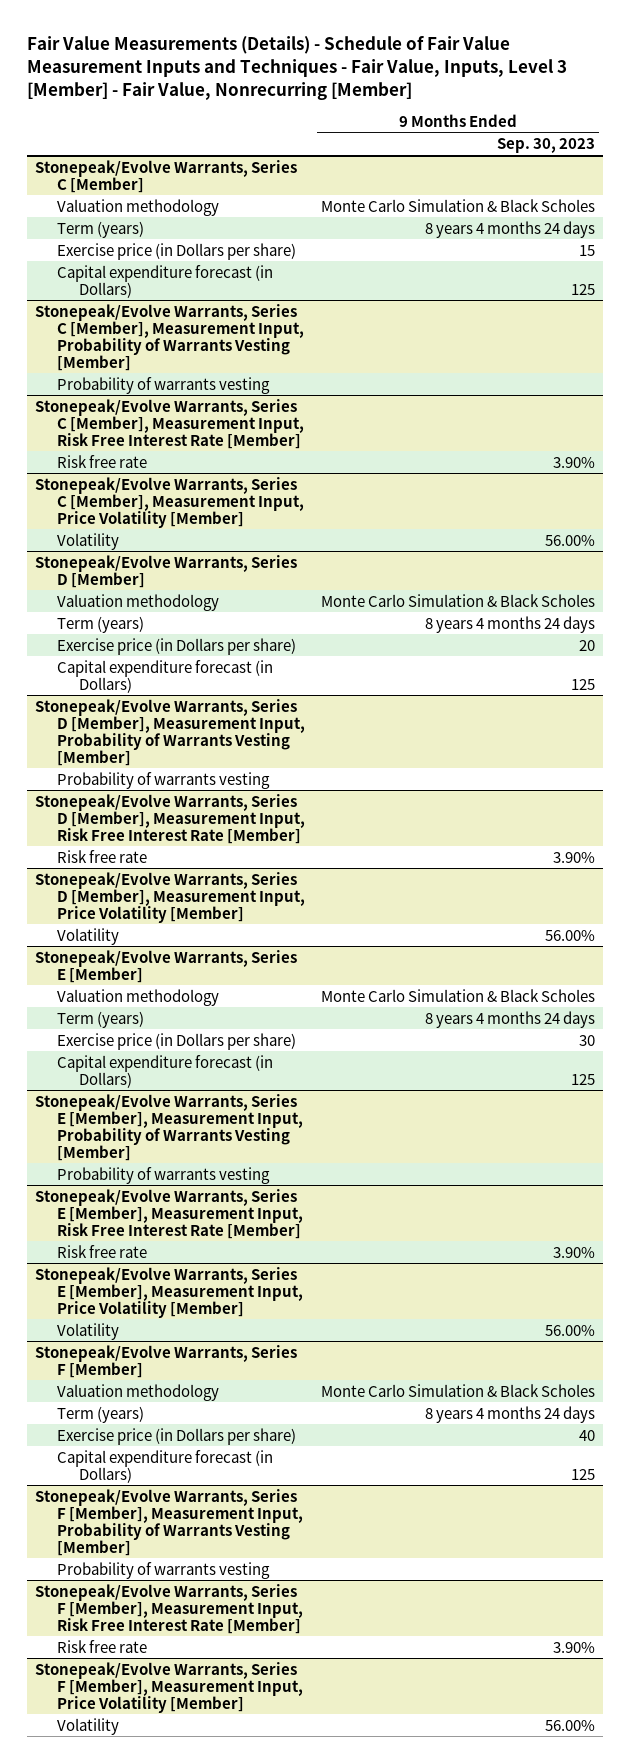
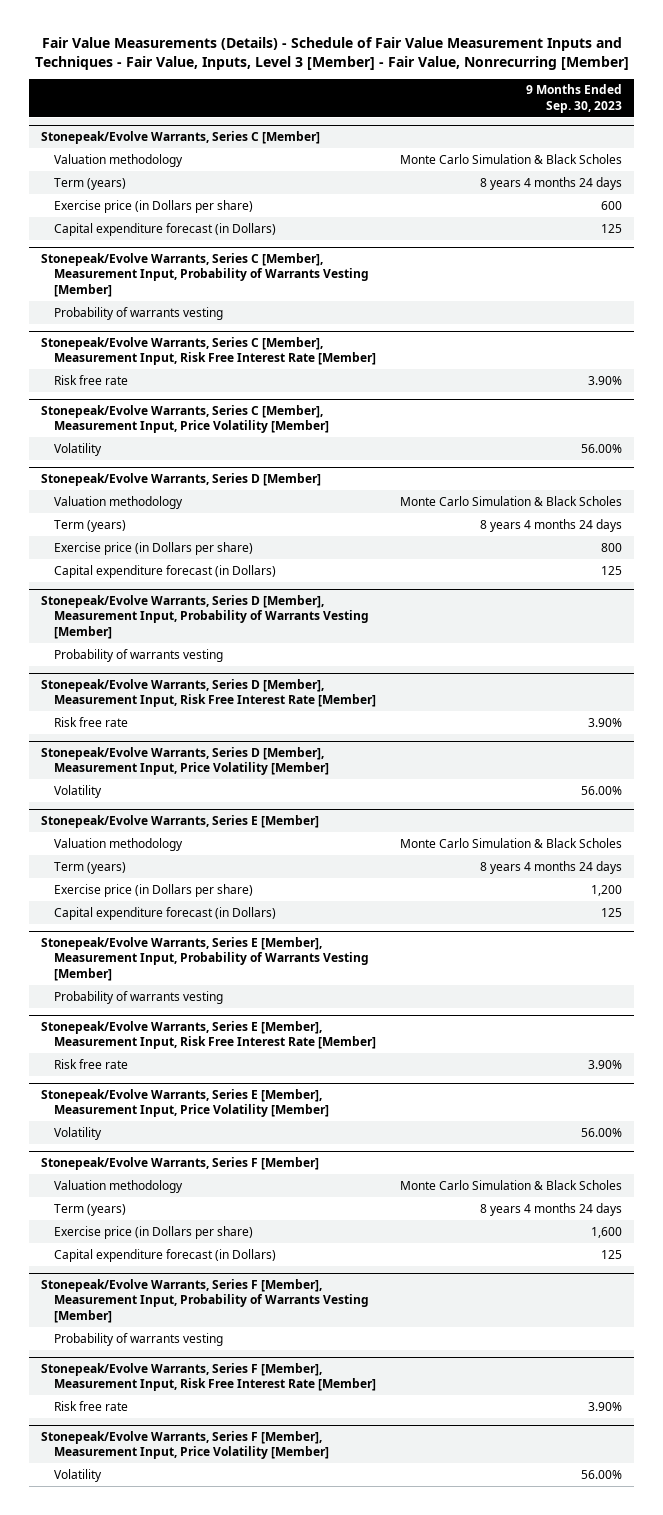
[578,244,595,256] 15 -> [601,200,623,210] 600
[578,639,595,651] 20 -> [601,542,623,552] 800
[578,1034,595,1046] 30 -> [591,884,623,896] 1,200
[578,1429,595,1441] 40 -> [591,1226,623,1238] 1,600

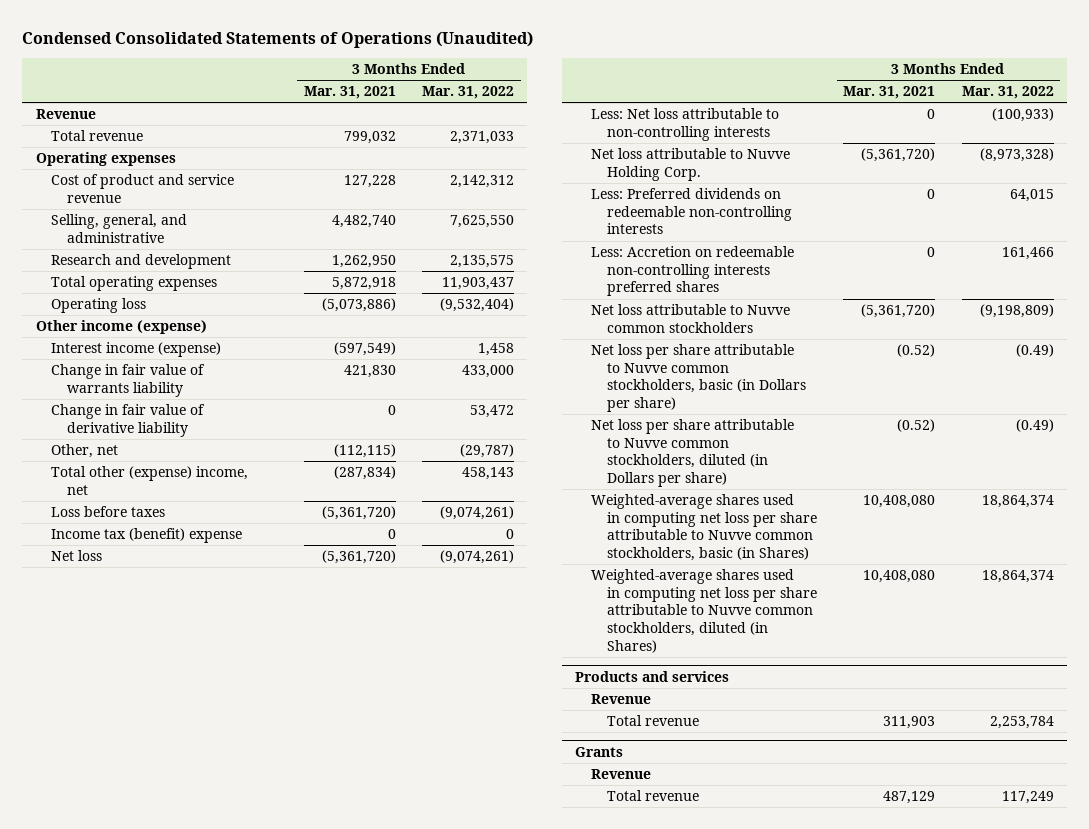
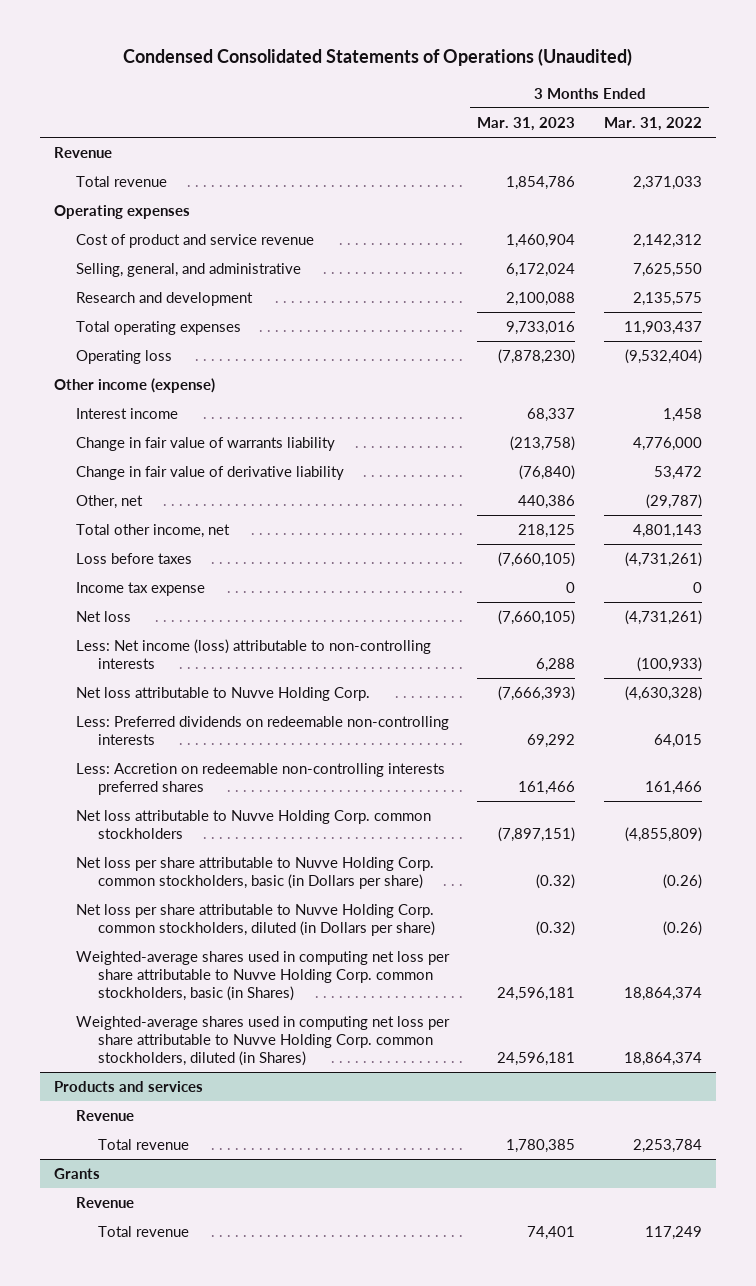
[303,86,396,100] Mar. 31, 2021 -> none
none -> [477,116,576,131] Mar. 31, 2023
[51,342,222,358] Interest income (expense) -> [75,408,178,420] Interest income
[462,365,515,379] 433,000 -> [633,437,703,452] 4,776,000
[51,466,249,495] Total other (expense) income, net -> [75,524,230,539] Total other income, net
[462,467,515,481] 458,143 -> [633,524,703,539] 4,801,143
[440,506,515,521] (9,074,261) -> [625,552,703,568] (4,731,261)
[51,528,243,544] Income tax (benefit) expense -> [75,582,205,597] Income tax expense
[440,550,515,565] (9,074,261) -> [625,610,703,626] (4,731,261)
[590,108,779,141] Less: Net loss attributable to non-controlling interests -> [75,639,431,670] Less: Net income (loss) attributable to non-controlling interests
[979,148,1054,163] (8,973,328) -> [625,686,703,702] (4,630,328)
[590,304,790,333] Net loss attributable to Nuvve common stockholders -> [75,810,431,840] Net loss attributable to Nuvve Holding Corp. common stockholders
[979,304,1054,319] (9,198,809) -> [625,827,703,843] (4,855,809)
[590,344,806,413] Net loss per share attributable to Nuvve common stockholders, basic (in Dollars per share) -> [75,857,434,890] Net loss per share attributable to Nuvve Holding Corp. common stockholders, basic (in Dollars per share)
[1015,344,1054,358] (0.49) -> [663,874,703,890] (0.26)
[590,419,794,488] Net loss per share attributable to Nuvve common stockholders, diluted (in Dollars per share) -> [75,904,435,937] Net loss per share attributable to Nuvve Holding Corp. common stockholders, diluted (in Dollars per share)
[1015,419,1054,433] (0.49) -> [663,921,703,937] (0.26)
[590,494,817,562] Weighted-average shares used in computing net loss per share attributable to Nuvve common stockholders, basic (in Shares) -> [75,951,450,1001] Weighted-average shares used in computing net loss per share attributable to Nuvve Holding Corp. common stockholders, basic (in Shares)
[590,569,817,653] Weighted-average shares used in computing net loss per share attributable to Nuvve common stockholders, diluted (in Shares) -> [75,1016,450,1066] Weighted-average shares used in computing net loss per share attributable to Nuvve Holding Corp. common stockholders, diluted (in Shares)

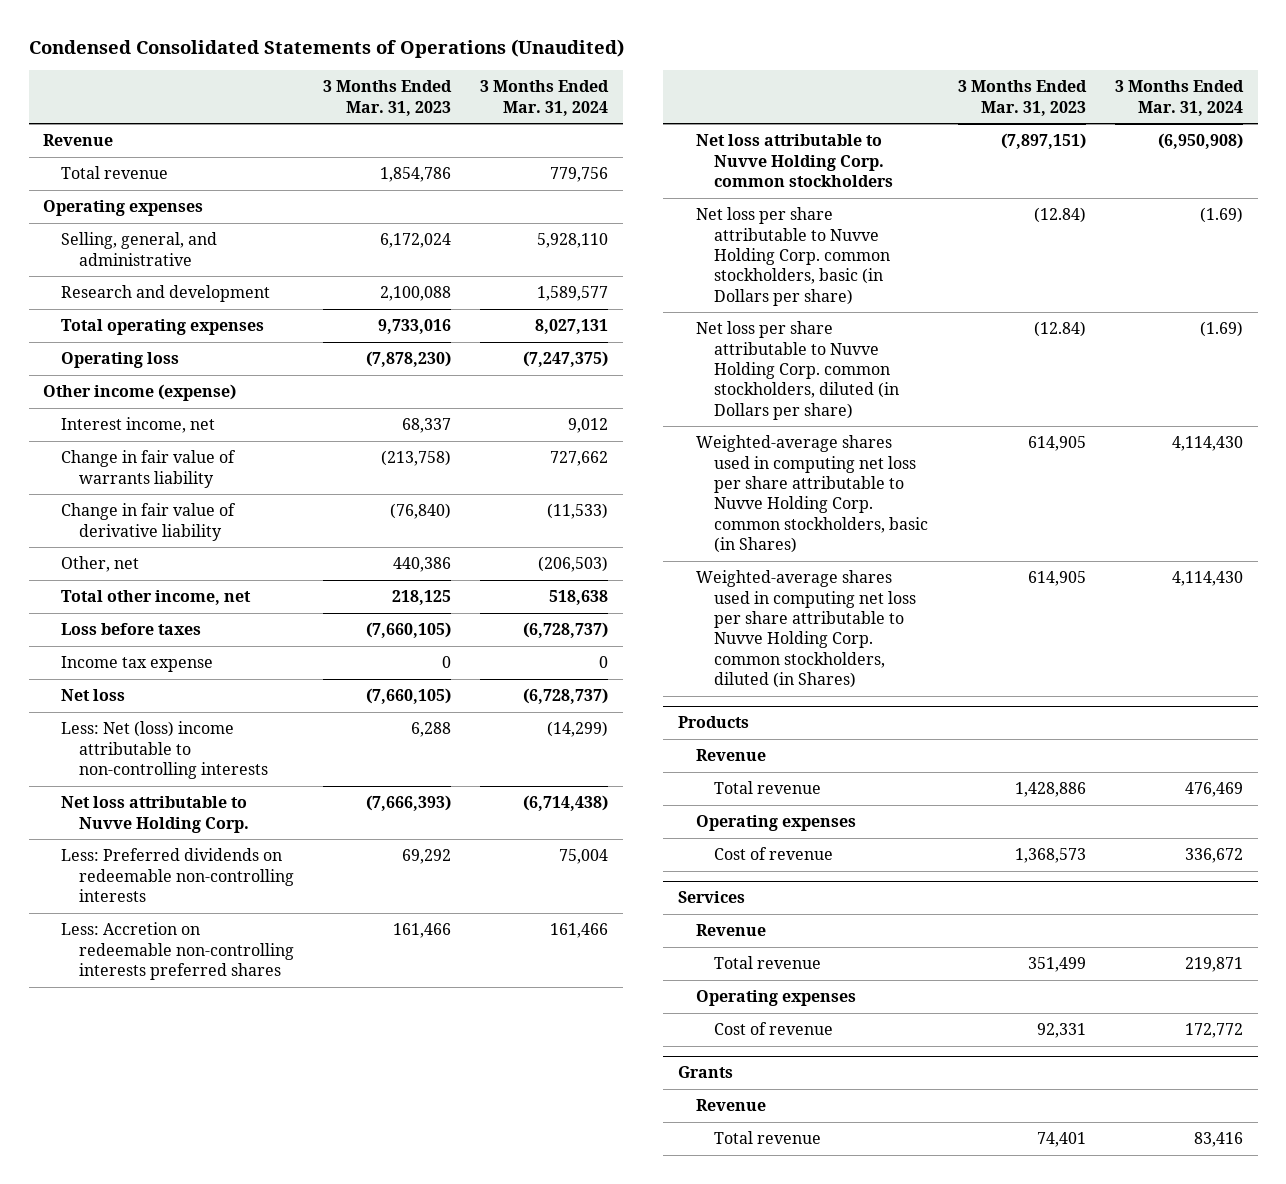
[604,116,703,131] Mar. 31, 2022 -> none
none -> [480,80,610,116] 3 Months Ended Mar. 31, 2024
[75,234,314,249] Cost of product and service revenue -> none
[75,408,178,420] Interest income -> [61,417,216,434] Interest income, net
[75,639,431,670] Less: Net income (loss) attributable to non-controlling interests -> [61,721,269,780] Less: Net (loss) income attributable to non-controlling interests
[54,1081,204,1093] Products and services -> none
[536,874,576,890] (0.32) -> [1034,207,1087,224] (12.84)
[536,921,576,937] (0.32) -> [1034,321,1087,338] (12.84)
[497,986,576,1001] 24,596,181 -> [1028,436,1087,452] 614,905
[497,1051,576,1066] 24,596,181 -> [1028,571,1087,587] 614,905
none -> [677,716,749,729] Products
[506,1139,576,1154] 1,780,385 -> [1015,782,1087,798] 1,428,886
none -> [696,815,857,832] Operating expenses
none -> [714,847,834,861] Cost of revenue
none -> [677,891,745,904] Services
none -> [696,924,767,937] Revenue
none -> [714,956,822,970] Total revenue
none -> [696,990,857,1007] Operating expenses
none -> [714,1022,834,1036] Cost of revenue

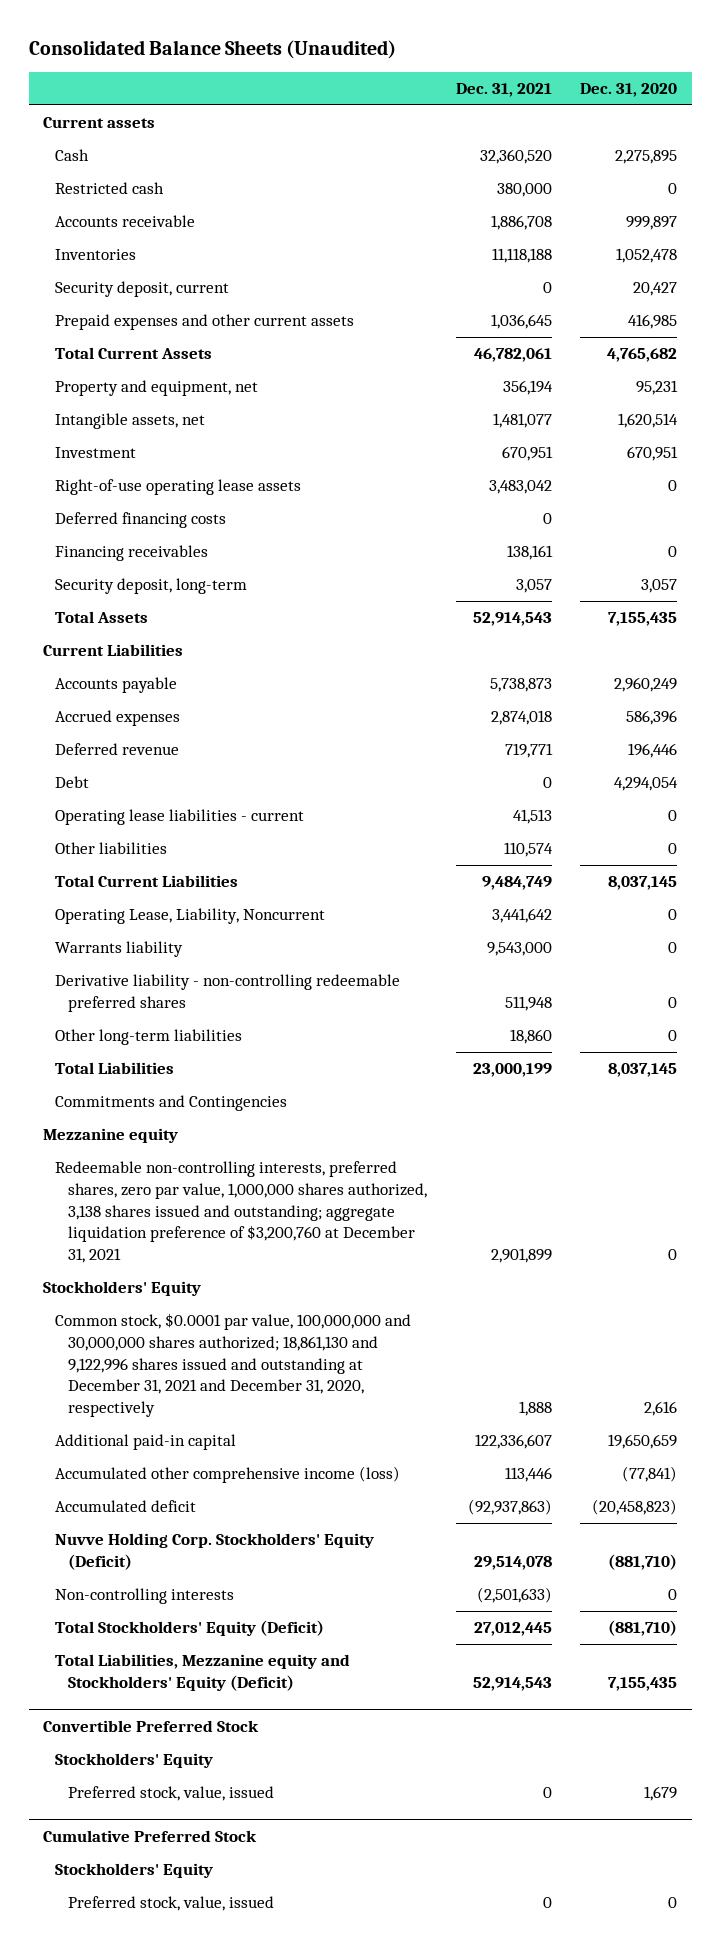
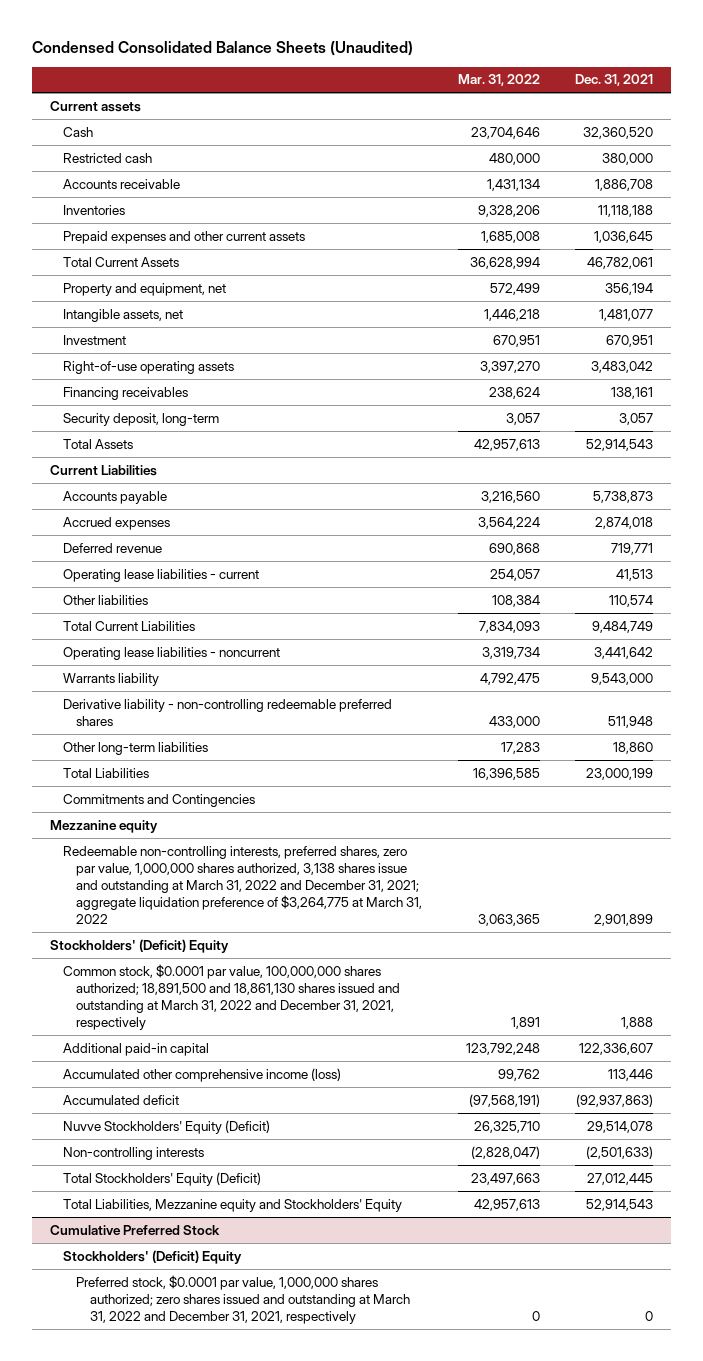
[28,39,396,59] Consolidated Balance Sheets (Unaudited) -> [32,41,414,57] Condensed Consolidated Balance Sheets (Unaudited)
[580,83,678,98] Dec. 31, 2020 -> none
none -> [457,74,540,87] Mar. 31, 2022
[55,281,230,298] Security deposit, current -> none
[55,512,227,529] Deferred financing costs -> none
[55,479,302,496] Right-of-use operating lease assets -> [63,360,235,374] Right-of-use operating assets
[55,776,90,789] Debt -> none
[55,908,326,925] Operating Lease, Liability, Noncurrent -> [63,646,281,660] Operating lease liabilities - noncurrent
[55,1161,427,1264] Redeemable non-controlling interests, preferred shares, zero par value, 1,000,000 shares authorized, 3,138 shares issued and outstanding; aggregate liquidation preference of $3,200,760 at December 31, 2021 -> [63,845,423,924] Redeemable non-controlling interests, preferred shares, zero par value, 1,000,000 shares authorized, 3,138 shares issue and outstanding at March 31, 2022 and December 31, 2021; aggregate liquidation preference of $3,264,775 at March 31, 2022
[43,1281,202,1297] Stockholders' Equity -> [50,938,230,953] Stockholders' (Deficit) Equity
[55,1313,412,1418] Common stock, $0.0001 par value, 100,000,000 and 30,000,000 shares authorized; 18,861,130 and 9,122,996 shares issued and outstanding at December 31, 2021 and December 31, 2020, respectively -> [63,963,401,1030] Common stock, $0.0001 par value, 100,000,000 shares authorized; 18,891,500 and 18,861,130 shares issued and outstanding at March 31, 2022 and December 31, 2021, respectively
[55,1533,375,1570] Nuvve Holding Corp. Stockholders' Equity (Deficit) -> [63,1119,271,1134] Nuvve Stockholders' Equity (Deficit)
[43,1720,260,1733] Convertible Preferred Stock -> none
[55,1753,214,1769] Stockholders' Equity -> none
[67,1786,274,1802] Preferred stock, value, issued -> none
[55,1654,351,1691] Total Liabilities, Mezzanine equity and Stockholders' Equity (Deficit) -> [63,1198,403,1212] Total Liabilities, Mezzanine equity and Stockholders' Equity
[55,1863,214,1879] Stockholders' Equity -> [63,1249,243,1264] Stockholders' (Deficit) Equity
[67,1896,274,1912] Preferred stock, value, issued -> [76,1274,410,1324] Preferred stock, $0.0001 par value, 1,000,000 shares authorized; zero shares issued and outstanding at March 31, 2022 and December 31, 2021, respectively

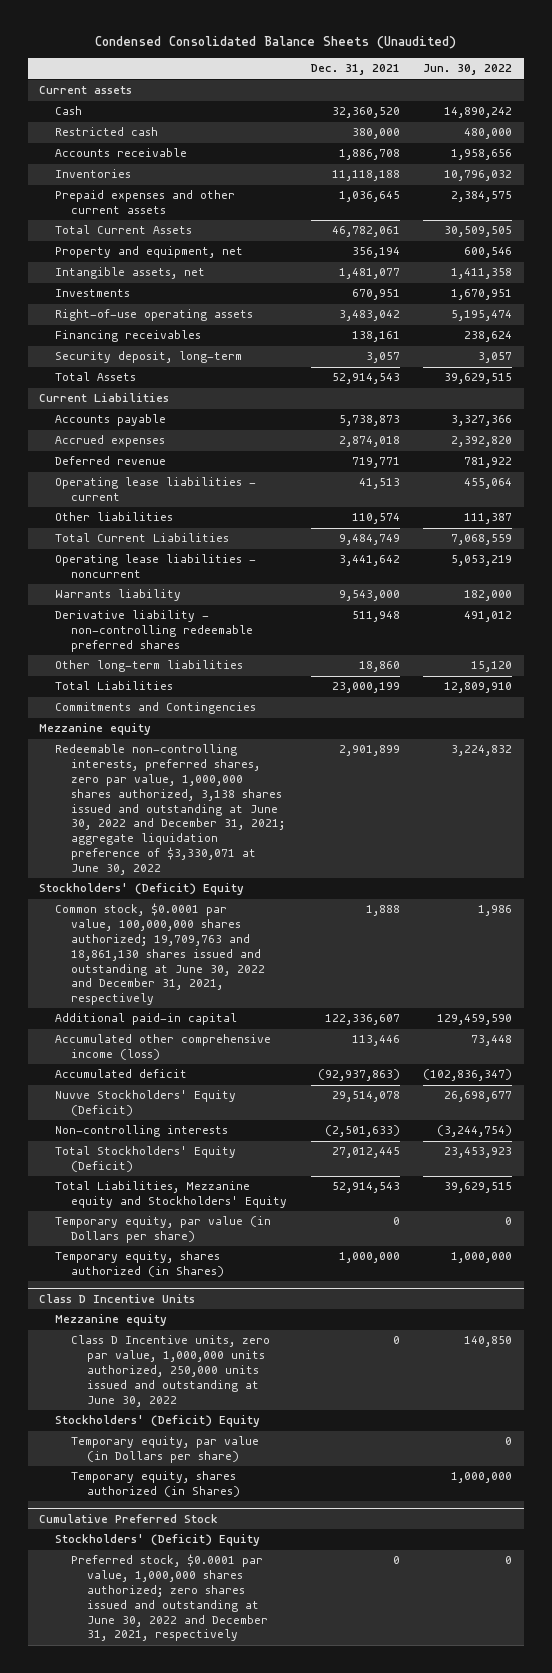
[457,74,540,87] Mar. 31, 2022 -> none
none -> [423,64,513,76] Jun. 30, 2022
[63,334,127,345] Investment -> [55,289,131,298] Investments
[63,845,423,924] Redeemable non-controlling interests, preferred shares, zero par value, 1,000,000 shares authorized, 3,138 shares issue and outstanding at March 31, 2022 and December 31, 2021; aggregate liquidation preference of $3,264,775 at March 31, 2022 -> [55,744,286,875] Redeemable non-controlling interests, preferred shares, zero par value, 1,000,000 shares authorized, 3,138 shares issued and outstanding at June 30, 2022 and December 31, 2021; aggregate liquidation preference of $3,330,071 at June 30, 2022
[63,963,401,1030] Common stock, $0.0001 par value, 100,000,000 shares authorized; 18,891,500 and 18,861,130 shares issued and outstanding at March 31, 2022 and December 31, 2021, respectively -> [55,903,266,1006] Common stock, $0.0001 par value, 100,000,000 shares authorized; 19,709,763 and 18,861,130 shares issued and outstanding at June 30, 2022 and December 31, 2021, respectively
none -> [55,1216,272,1244] Temporary equity, par value (in Dollars per share)
none -> [55,1251,225,1278] Temporary equity, shares authorized (in Shares)
none -> [39,1293,196,1303] Class D Incentive Units
none -> [55,1314,168,1327] Mezzanine equity
none -> [71,1335,271,1407] Class D Incentive units, zero par value, 1,000,000 units authorized, 250,000 units issued and outstanding at June 30, 2022
none -> [55,1415,261,1428] Stockholders' (Deficit) Equity
none -> [71,1436,260,1464] Temporary equity, par value (in Dollars per share)
none -> [71,1471,240,1498] Temporary equity, shares authorized (in Shares)
[76,1274,410,1324] Preferred stock, $0.0001 par value, 1,000,000 shares authorized; zero shares issued and outstanding at March 31, 2022 and December 31, 2021, respectively -> [71,1554,268,1642] Preferred stock, $0.0001 par value, 1,000,000 shares authorized; zero shares issued and outstanding at June 30, 2022 and December 31, 2021, respectively

